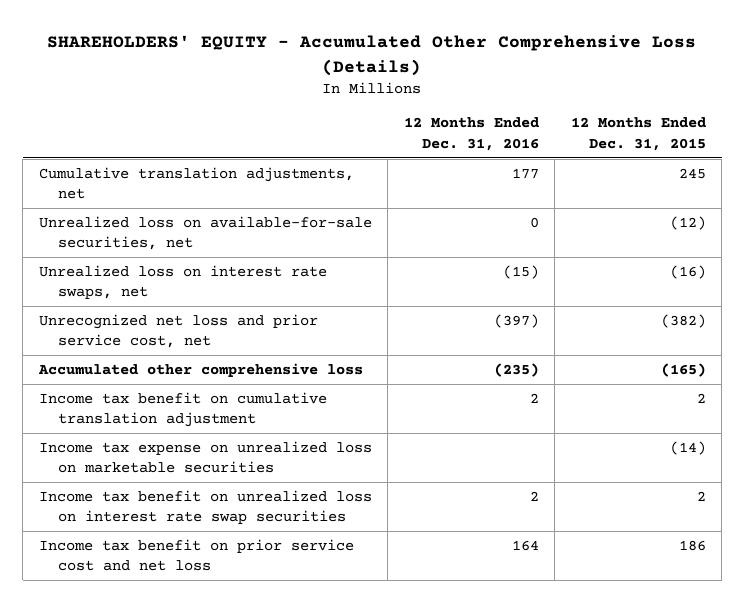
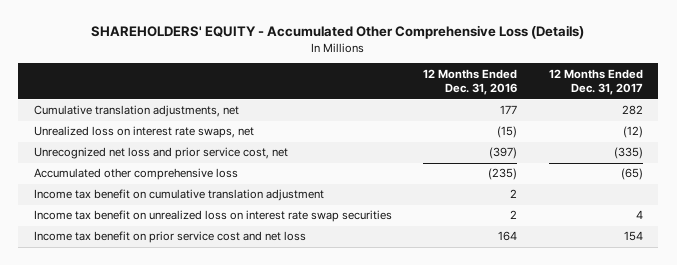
[570,117,706,151] 12 Months Ended Dec. 31, 2015 -> none
none -> [548,68,643,96] 12 Months Ended Dec. 31, 2017
[38,215,372,251] Unrealized loss on available-for-sale securities, net -> none
[38,440,372,474] Income tax expense on unrealized loss on marketable securities -> none

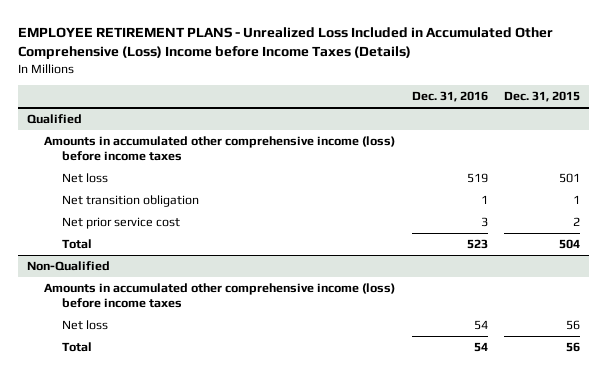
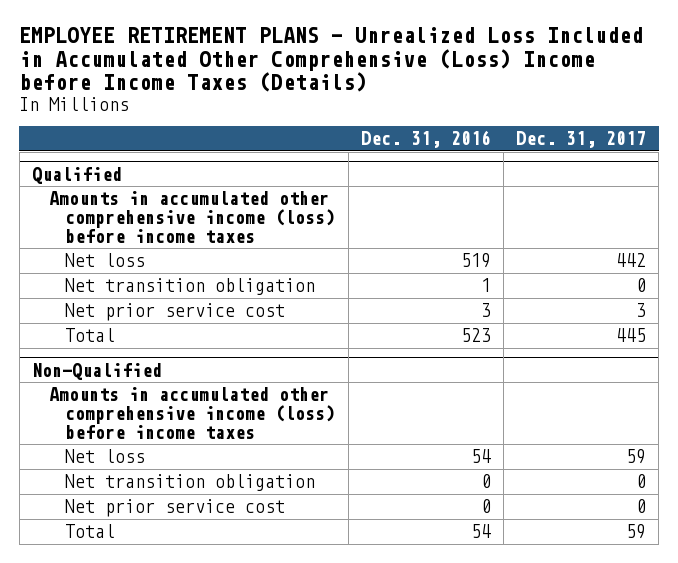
[504,91,581,103] Dec. 31, 2015 -> none
none -> [516,131,647,149] Dec. 31, 2017
none -> [65,474,316,492] Net transition obligation
none -> [65,499,286,518] Net prior service cost

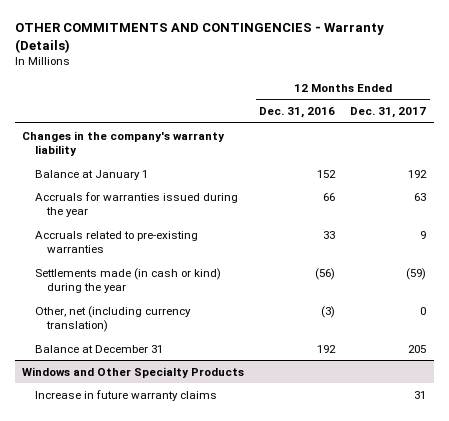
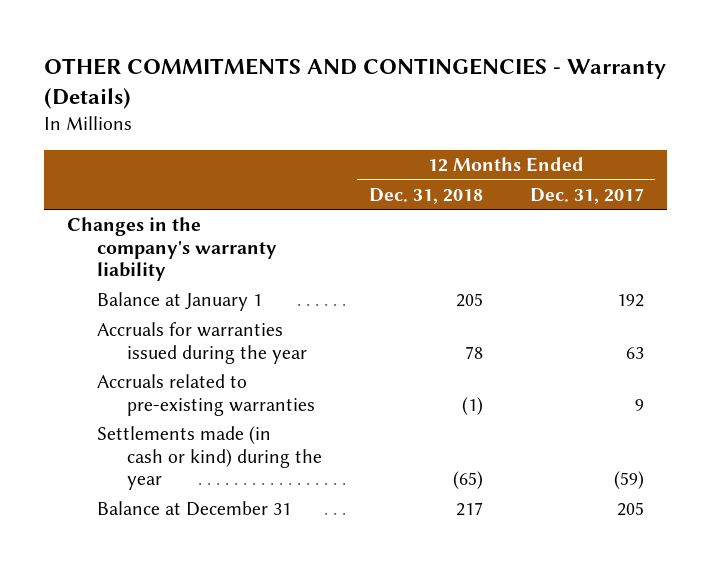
[259,107,336,119] Dec. 31, 2016 -> none
none -> [369,187,484,204] Dec. 31, 2018
[34,305,191,333] Other, net (including currency translation) -> none
[22,366,245,378] Windows and Other Specialty Products -> none
[34,389,217,401] Increase in future warranty claims -> none

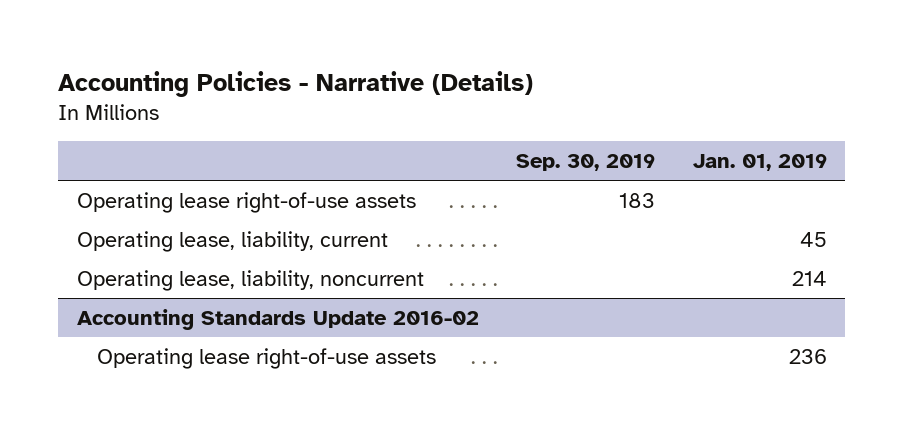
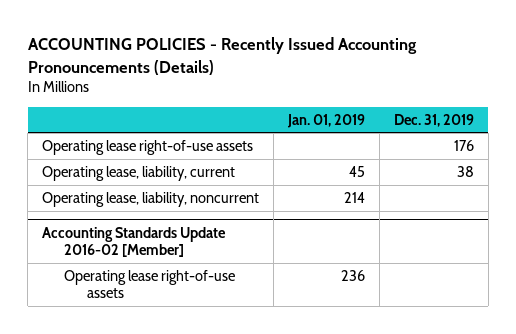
[58,71,534,98] Accounting Policies - Narrative (Details) -> [27,37,417,75] ACCOUNTING POLICIES - Recently Issued Accounting Pronouncements (Details)
[516,154,656,172] Sep. 30, 2019 -> none
none -> [393,113,474,127] Dec. 31, 2019
[77,308,480,330] Accounting Standards Update 2016-02 -> [42,226,227,258] Accounting Standards Update 2016-02 [Member]

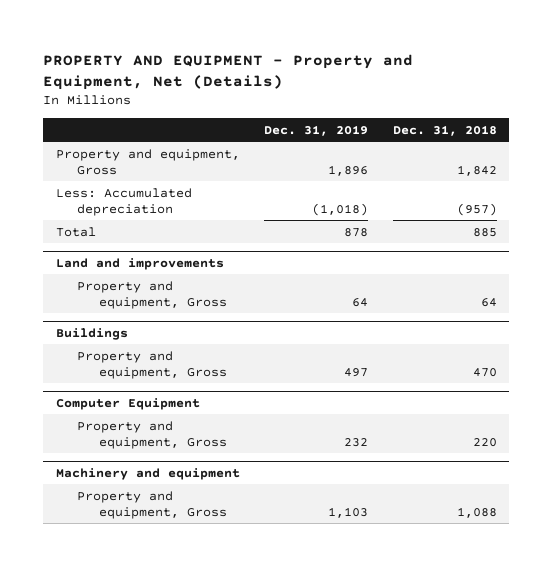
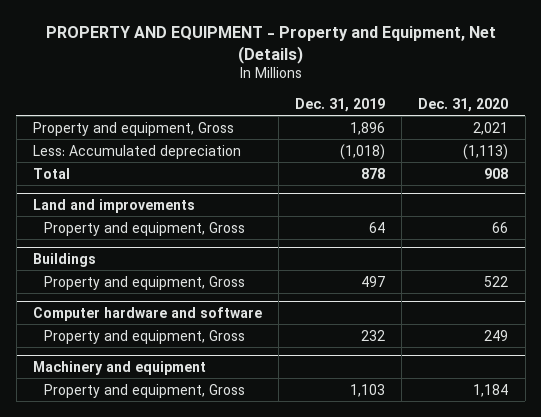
[392,124,497,136] Dec. 31, 2018 -> none
none -> [418,97,509,112] Dec. 31, 2020
[55,397,200,410] Computer Equipment -> [32,306,262,321] Computer hardware and software

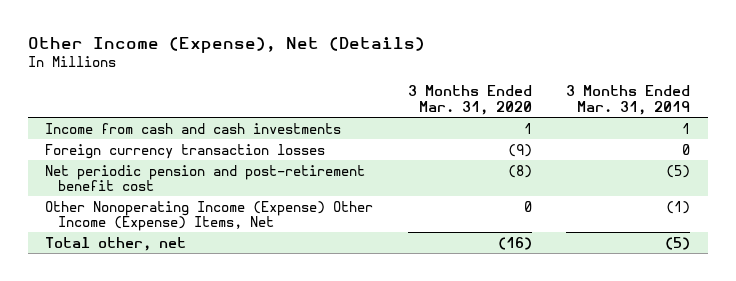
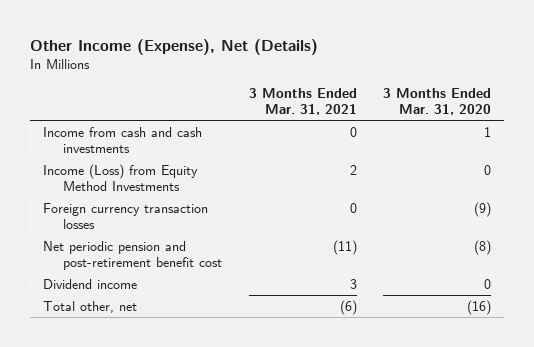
[566,85,691,116] 3 Months Ended Mar. 31, 2019 -> none
none -> [248,87,357,116] 3 Months Ended Mar. 31, 2021
none -> [42,163,198,191] Income (Loss) from Equity Method Investments
[45,200,374,232] Other Nonoperating Income (Expense) Other Income (Expense) Items, Net -> none
none -> [42,278,137,289] Dividend income

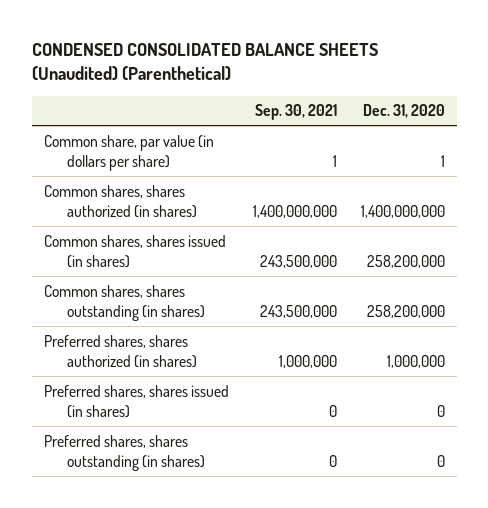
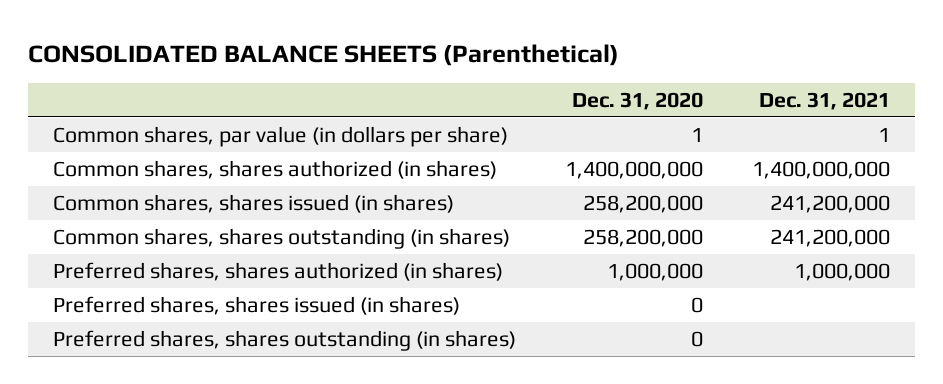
[31,42,378,82] CONDENSED CONSOLIDATED BALANCE SHEETS (Unaudited) (Parenthetical) -> [28,43,620,66] CONSOLIDATED BALANCE SHEETS (Parenthetical)
[254,104,337,121] Sep. 30, 2021 -> none
none -> [759,91,891,110] Dec. 31, 2021
[43,134,214,171] Common share, par value (in dollars per share) -> [52,125,508,147] Common shares, par value (in dollars per share)

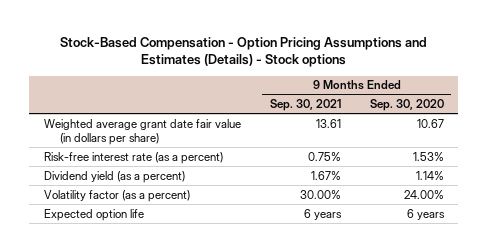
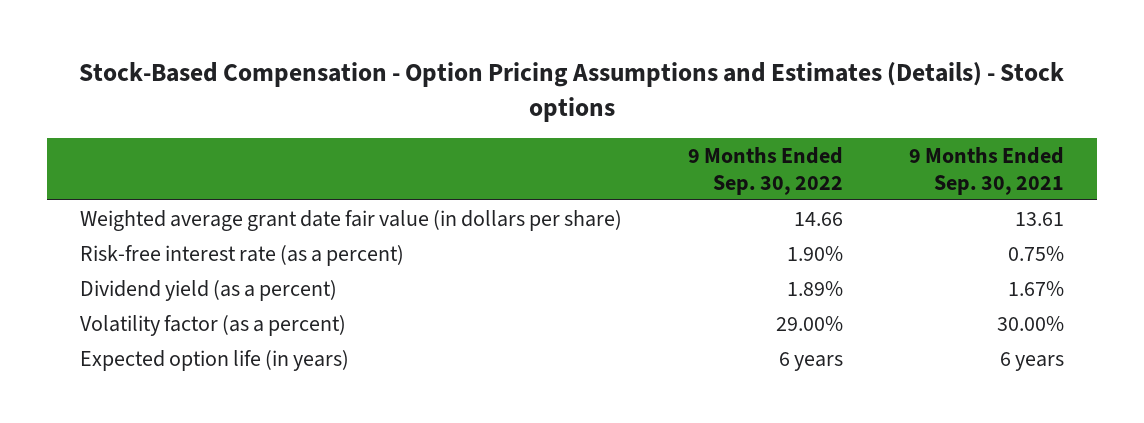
[369,99,444,112] Sep. 30, 2020 -> none
none -> [688,146,844,195] 9 Months Ended Sep. 30, 2022
[43,208,144,221] Expected option life -> [80,349,350,371] Expected option life (in years)

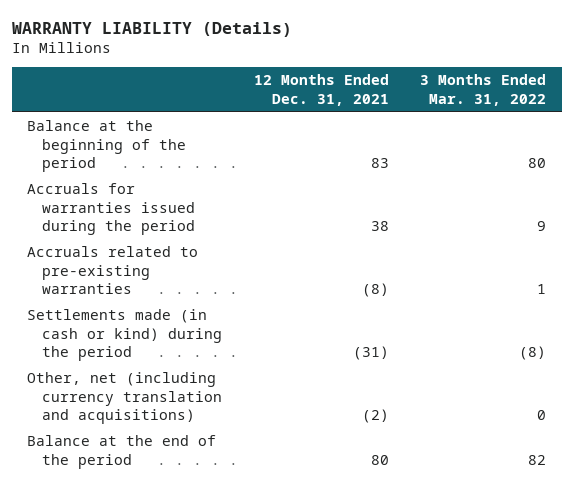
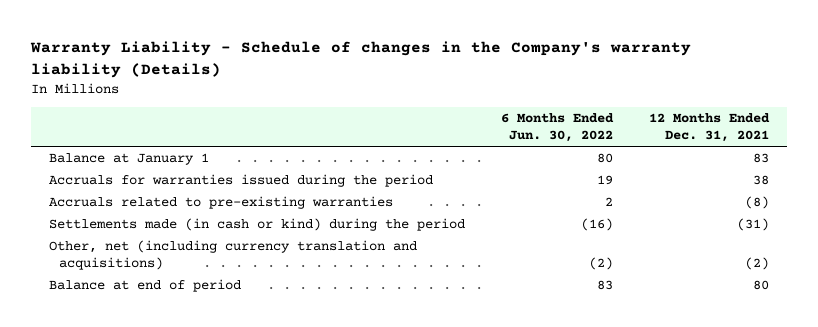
[11,21,292,37] WARRANTY LIABILITY (Details) -> [29,41,691,78] Warranty Liability - Schedule of changes in the Company's warranty liability (Details)
[420,74,547,107] 3 Months Ended Mar. 31, 2022 -> none
none -> [501,112,615,143] 6 Months Ended Jun. 30, 2022
[27,120,187,173] Balance at the beginning of the period -> [48,152,209,165] Balance at January 1
[27,435,217,469] Balance at the end of the period -> [48,278,241,292] Balance at end of period

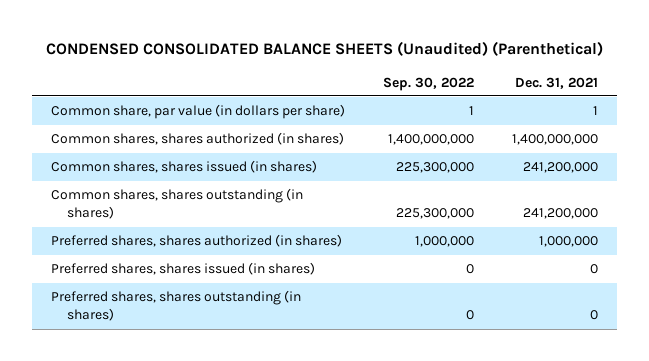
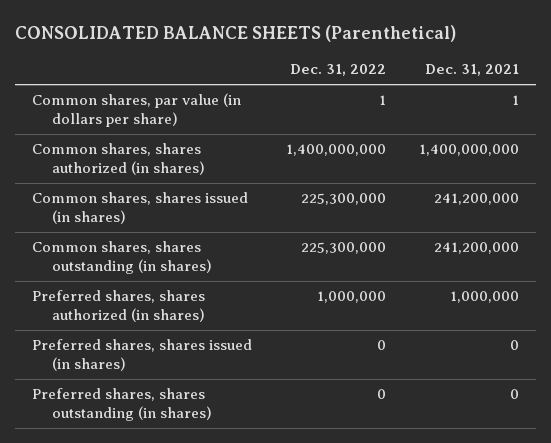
[45,41,603,57] CONDENSED CONSOLIDATED BALANCE SHEETS (Unaudited) (Parenthetical) -> [15,24,457,42] CONSOLIDATED BALANCE SHEETS (Parenthetical)
[383,76,475,91] Sep. 30, 2022 -> none
none -> [289,64,386,77] Dec. 31, 2022
[51,104,346,120] Common share, par value (in dollars per share) -> [32,93,242,128] Common shares, par value (in dollars per share)

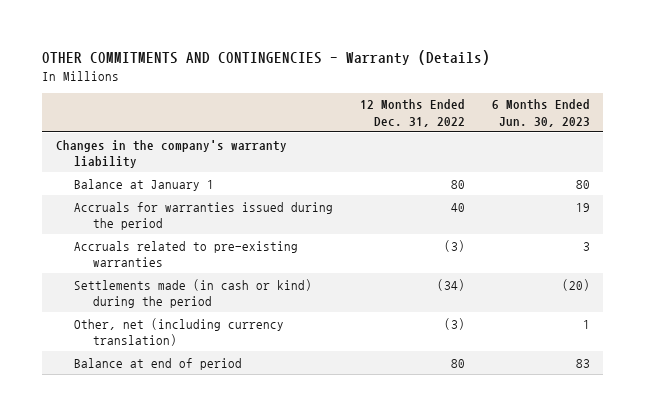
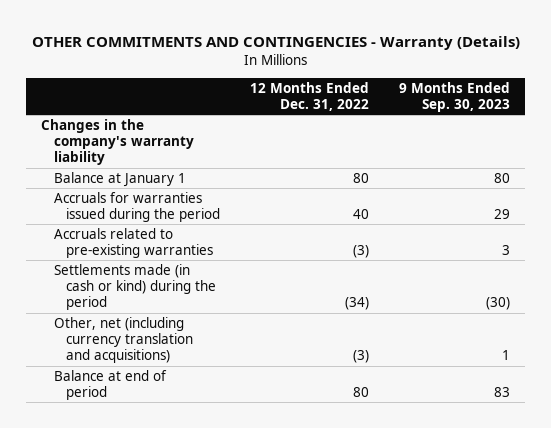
[491,99,590,127] 6 Months Ended Jun. 30, 2023 -> none
none -> [399,81,511,113] 9 Months Ended Sep. 30, 2023
[74,317,285,346] Other, net (including currency translation) -> [53,316,194,364] Other, net (including currency translation and acquisitions)

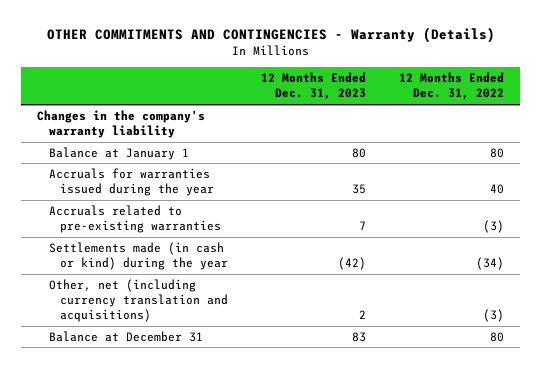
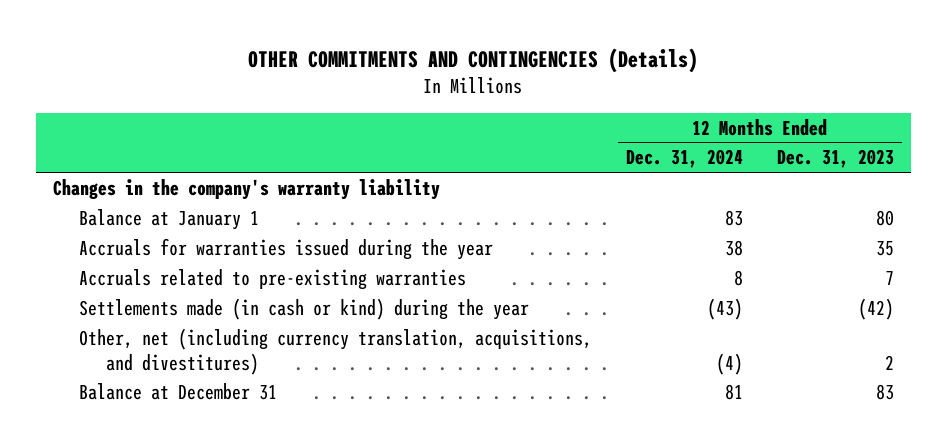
[46,27,495,44] OTHER COMMITMENTS AND CONTINGENCIES - Warranty (Details) -> [248,47,699,73] OTHER COMMITMENTS AND CONTINGENCIES (Details)
[398,72,504,101] 12 Months Ended Dec. 31, 2022 -> none
none -> [625,149,743,169] Dec. 31, 2024
[48,278,229,323] Other, net (including currency translation and acquisitions) -> [79,327,593,375] Other, net (including currency translation, acquisitions, and divestitures)

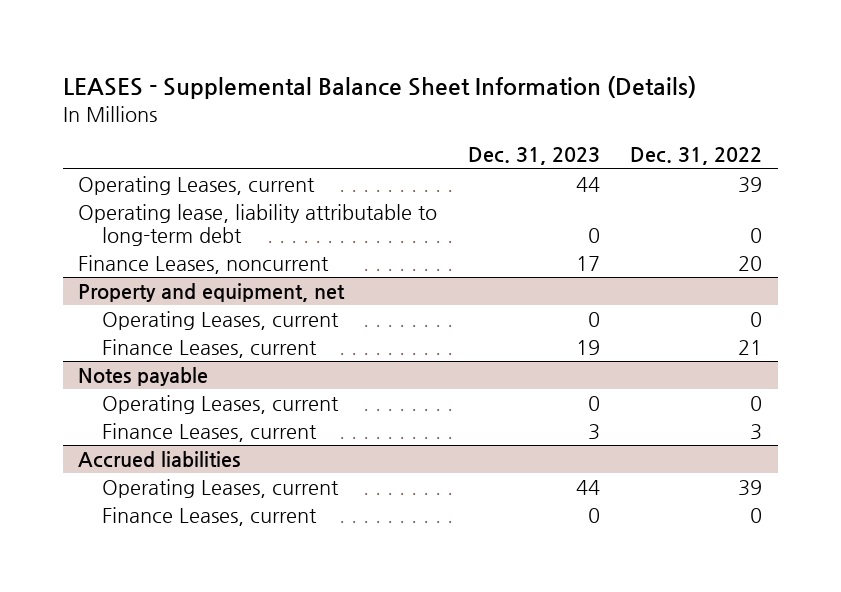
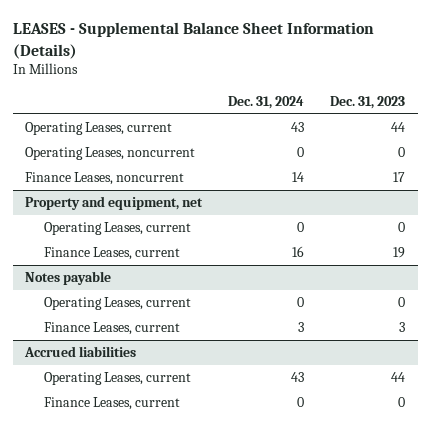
[630,147,763,166] Dec. 31, 2022 -> none
none -> [228,95,305,109] Dec. 31, 2024
[78,204,438,247] Operating lease, liability attributable to long-term debt -> [25,147,196,161] Operating Leases, noncurrent

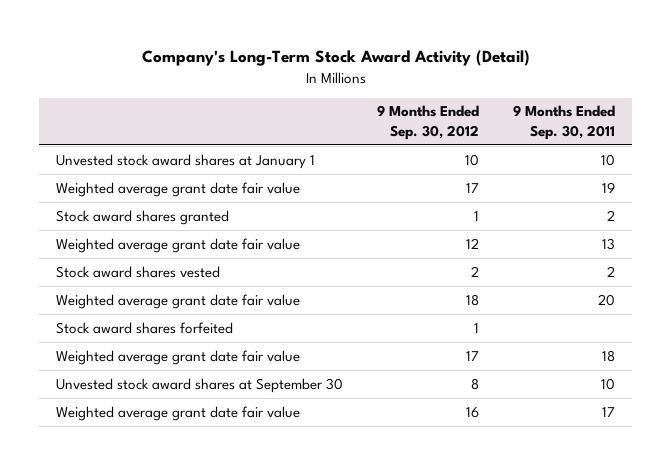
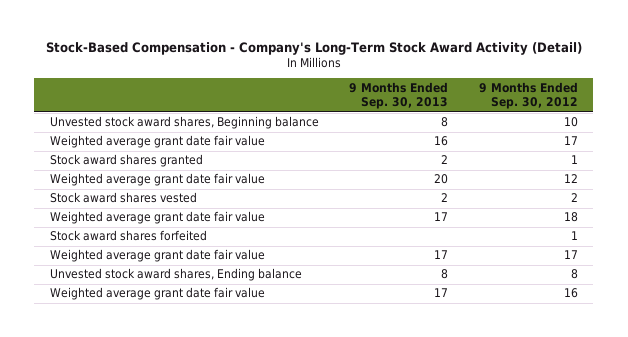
[141,50,530,67] Company's Long-Term Stock Award Activity (Detail) -> [45,41,582,55] Stock-Based Compensation - Company's Long-Term Stock Award Activity (Detail)
[513,105,616,140] 9 Months Ended Sep. 30, 2011 -> none
none -> [349,81,449,110] 9 Months Ended Sep. 30, 2013
[56,153,316,169] Unvested stock award shares at January 1 -> [49,116,319,130] Unvested stock award shares, Beginning balance
[56,377,344,393] Unvested stock award shares at September 30 -> [49,268,302,282] Unvested stock award shares, Ending balance

